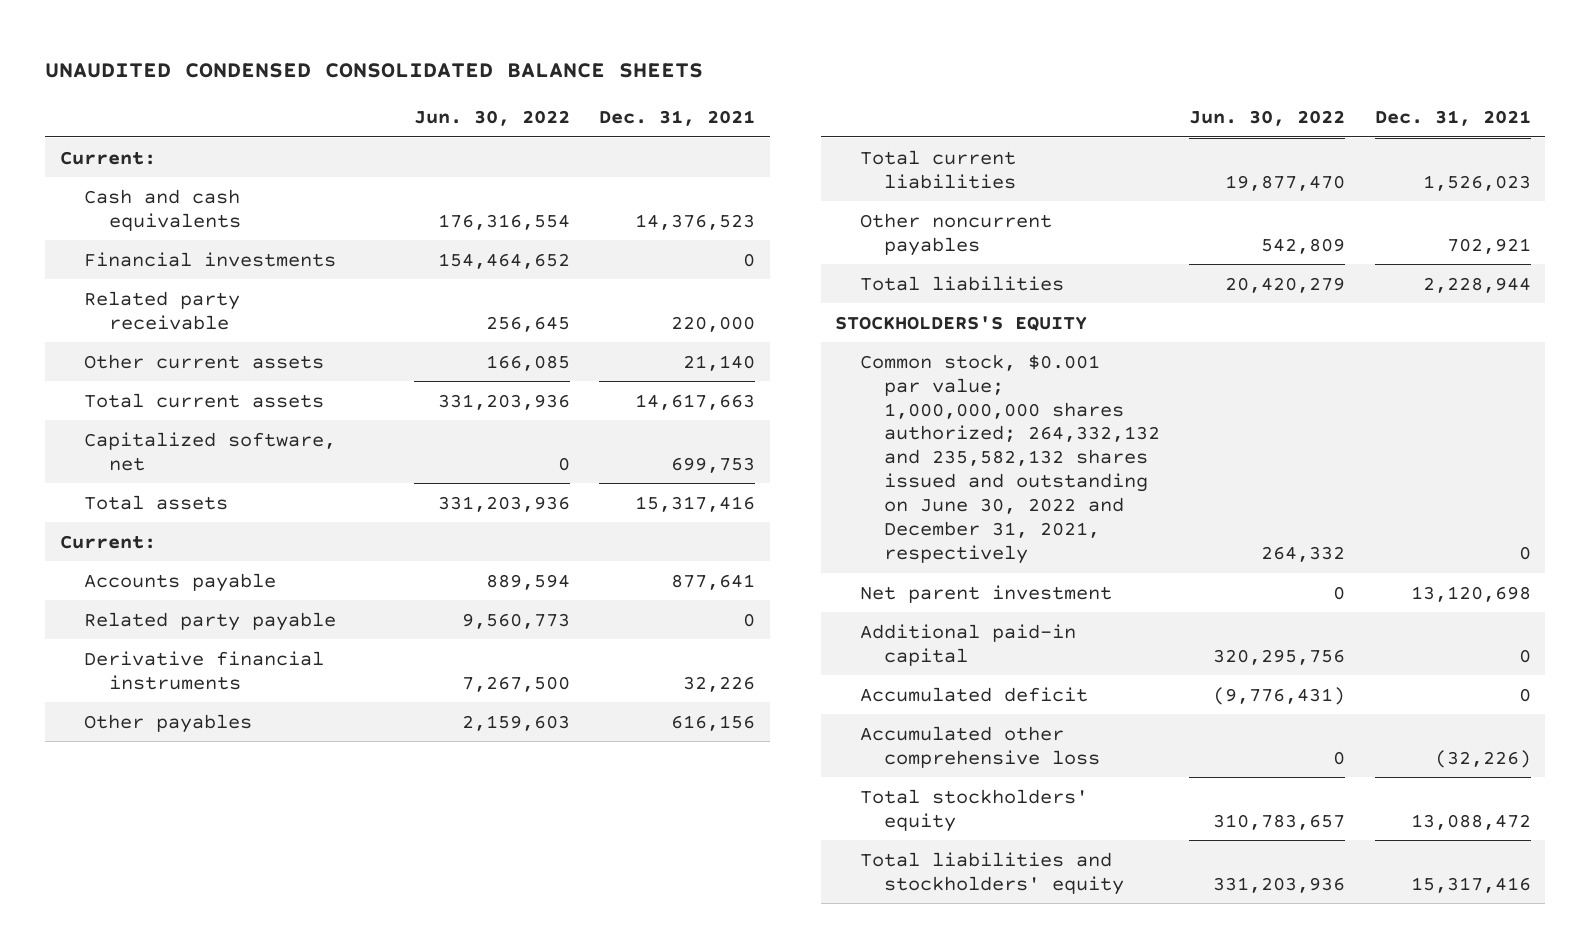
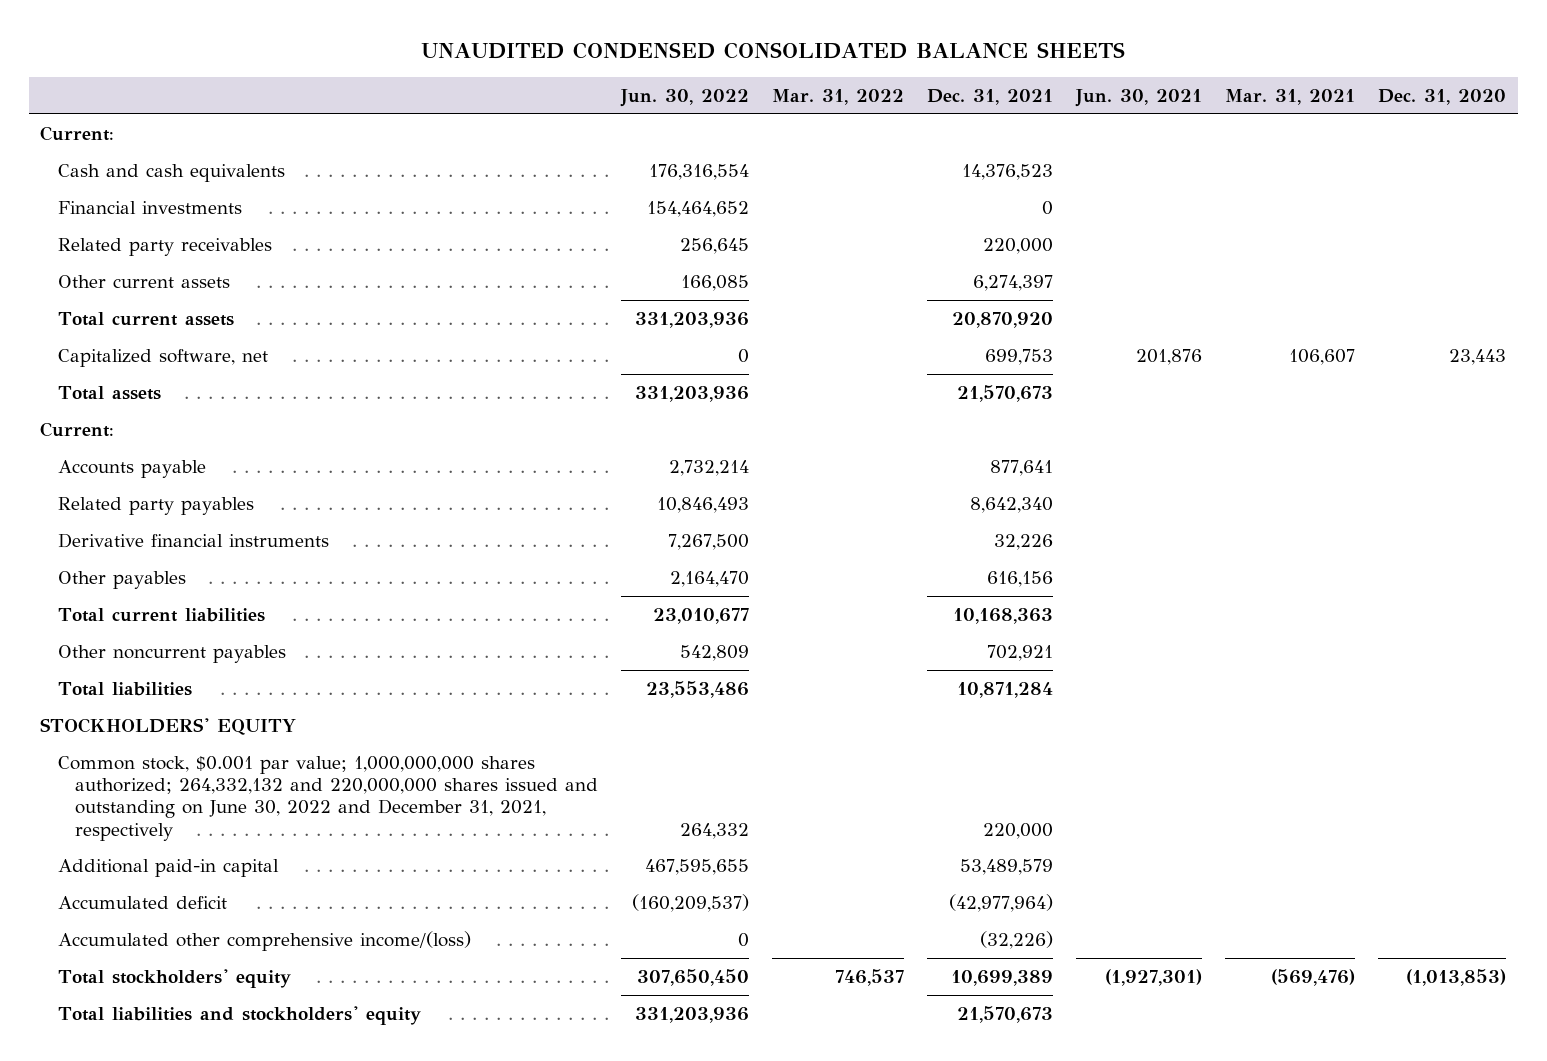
none -> [772,88,905,105] Mar. 31, 2022
none -> [1075,88,1203,107] Jun. 30, 2021
none -> [1225,88,1356,105] Mar. 31, 2021
none -> [1378,88,1507,105] Dec. 31, 2020
[84,290,241,330] Related party receivable -> [57,237,272,256] Related party receivables
[683,354,756,371] 21,140 -> [973,274,1054,291] 6,274,397
[635,393,756,410] 14,617,663 -> [952,311,1054,328] 20,870,920
[635,495,756,512] 15,317,416 -> [957,384,1054,402] 21,570,673
[485,573,570,590] 889,594 -> [669,459,750,476] 2,732,214
[84,611,337,631] Related party payable -> [57,496,254,515] Related party payables
[461,612,570,629] 9,560,773 -> [657,496,750,513] 10,846,493
[743,612,756,627] 0 -> [970,496,1054,513] 8,642,340
[461,714,570,731] 2,159,603 -> [670,570,750,587] 2,164,470
[1225,174,1346,191] 19,877,470 -> [653,607,750,624] 23,010,677
[1422,174,1531,191] 1,526,023 -> [953,607,1054,624] 10,168,363
[859,584,1112,603] Net parent investment -> none
[1225,276,1346,293] 20,420,279 -> [646,680,750,698] 23,553,486
[1422,276,1531,293] 2,228,944 -> [957,681,1054,698] 10,871,284
[835,315,1088,331] STOCKHOLDERS'S EQUITY -> [40,717,297,735] STOCKHOLDERS' EQUITY
[859,353,1161,564] Common stock, $0.001 par value; 1,000,000,000 shares authorized; 264,332,132 and 235,582,132 shares issued and outstanding on June 30, 2022 and December 31, 2021, respectively -> [57,755,598,841] Common stock, $0.001 par value; 1,000,000,000 shares authorized; 264,332,132 and 220,000,000 shares issued and outstanding on June 30, 2022 and December 31, 2021, respectively
[1518,545,1531,560] 0 -> [983,822,1054,839] 220,000
[1213,648,1346,665] 320,295,756 -> [645,858,750,875] 467,595,655
[1518,648,1531,663] 0 -> [960,858,1054,875] 53,489,579
[1213,686,1346,705] (9,776,431) -> [632,893,750,912] (160,209,537)
[1518,687,1531,702] 0 -> [949,893,1054,912] (42,977,964)
[859,725,1101,768] Accumulated other comprehensive loss -> [57,930,471,951] Accumulated other comprehensive income/(loss)
[1213,813,1346,830] 310,783,657 -> [637,968,750,986] 307,650,450
[1410,813,1531,830] 13,088,472 -> [951,969,1054,986] 10,699,389
[1410,876,1531,893] 15,317,416 -> [957,1005,1054,1023] 21,570,673

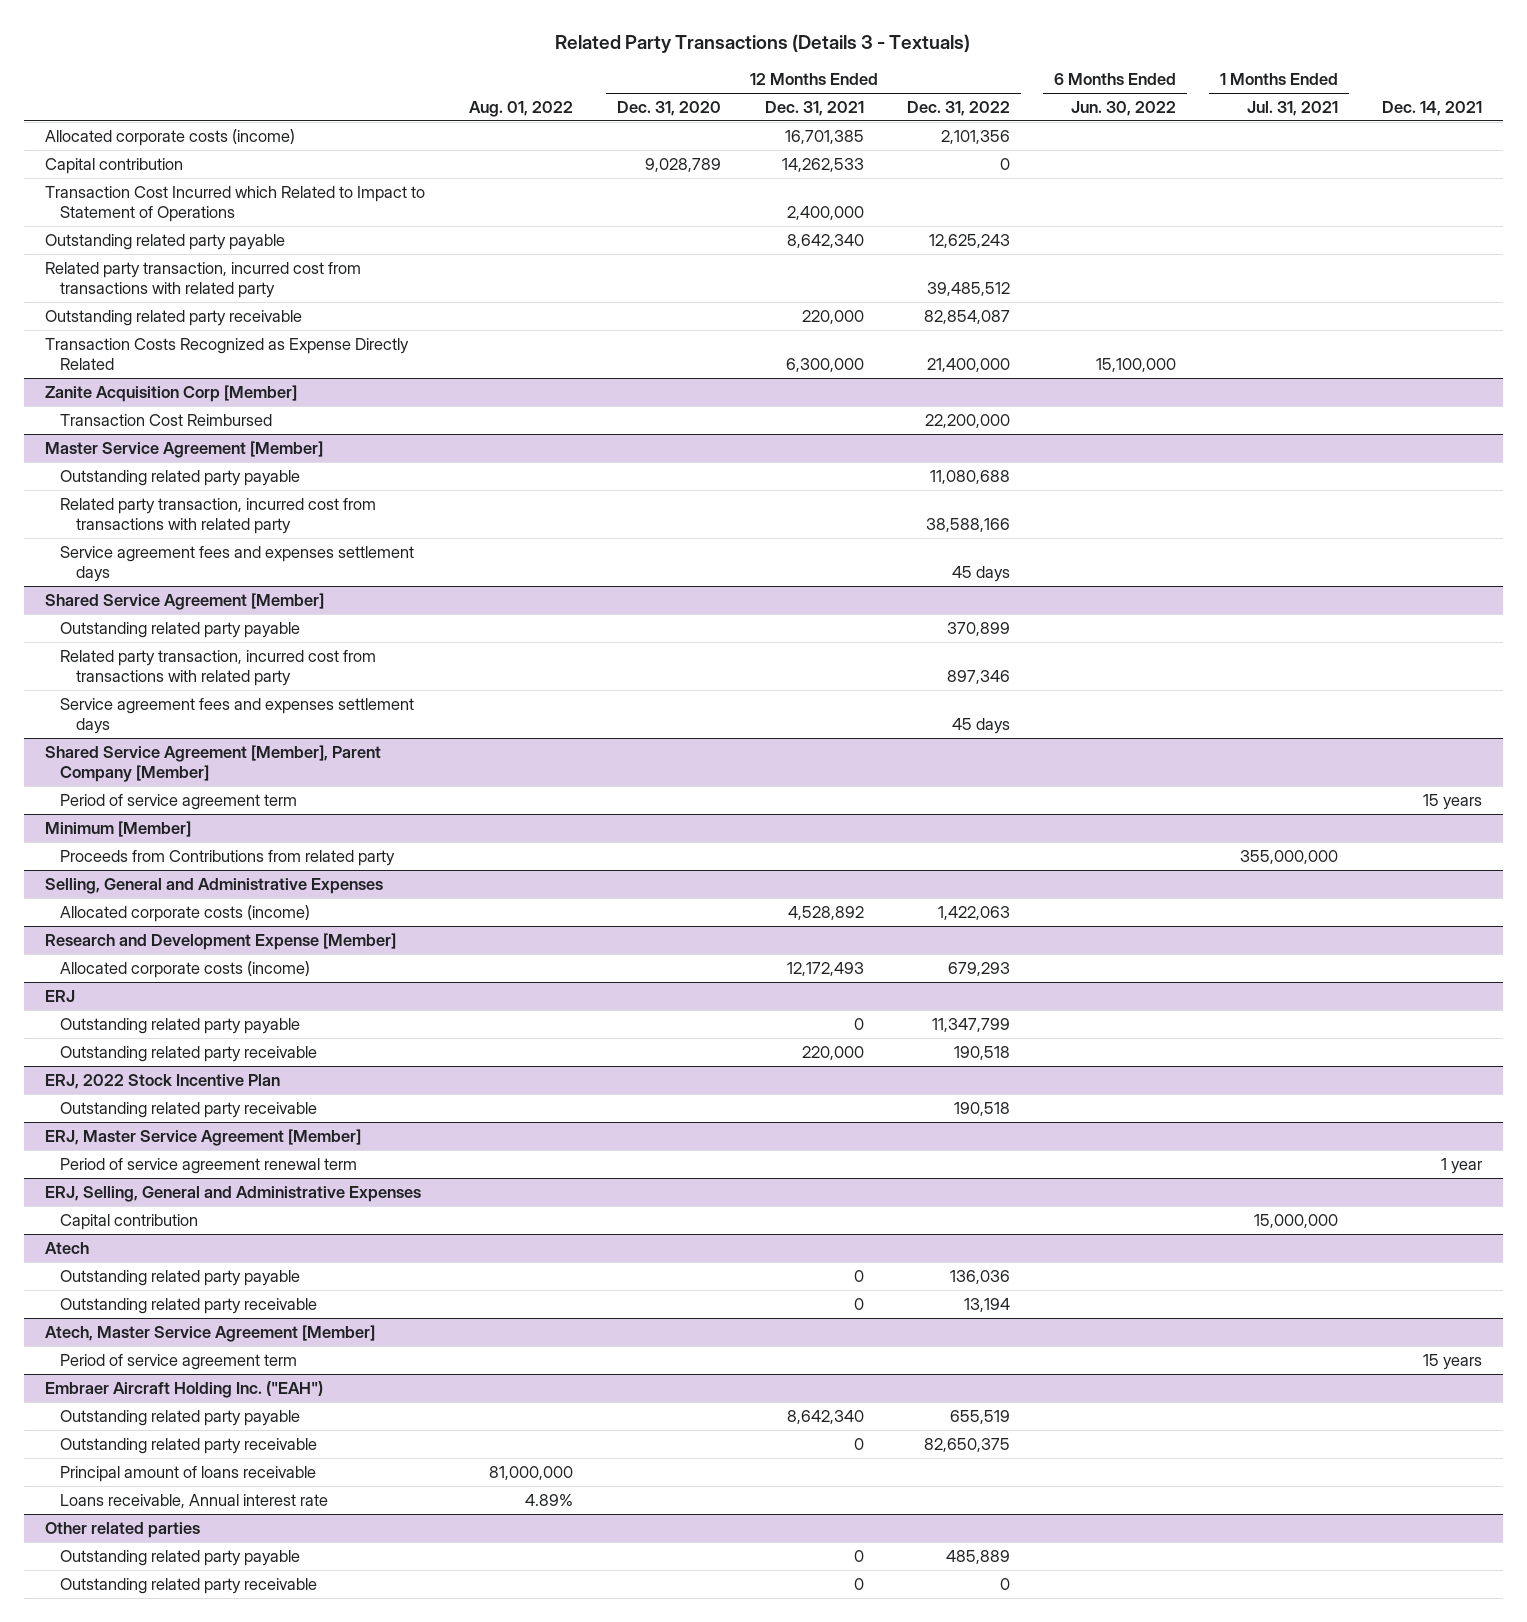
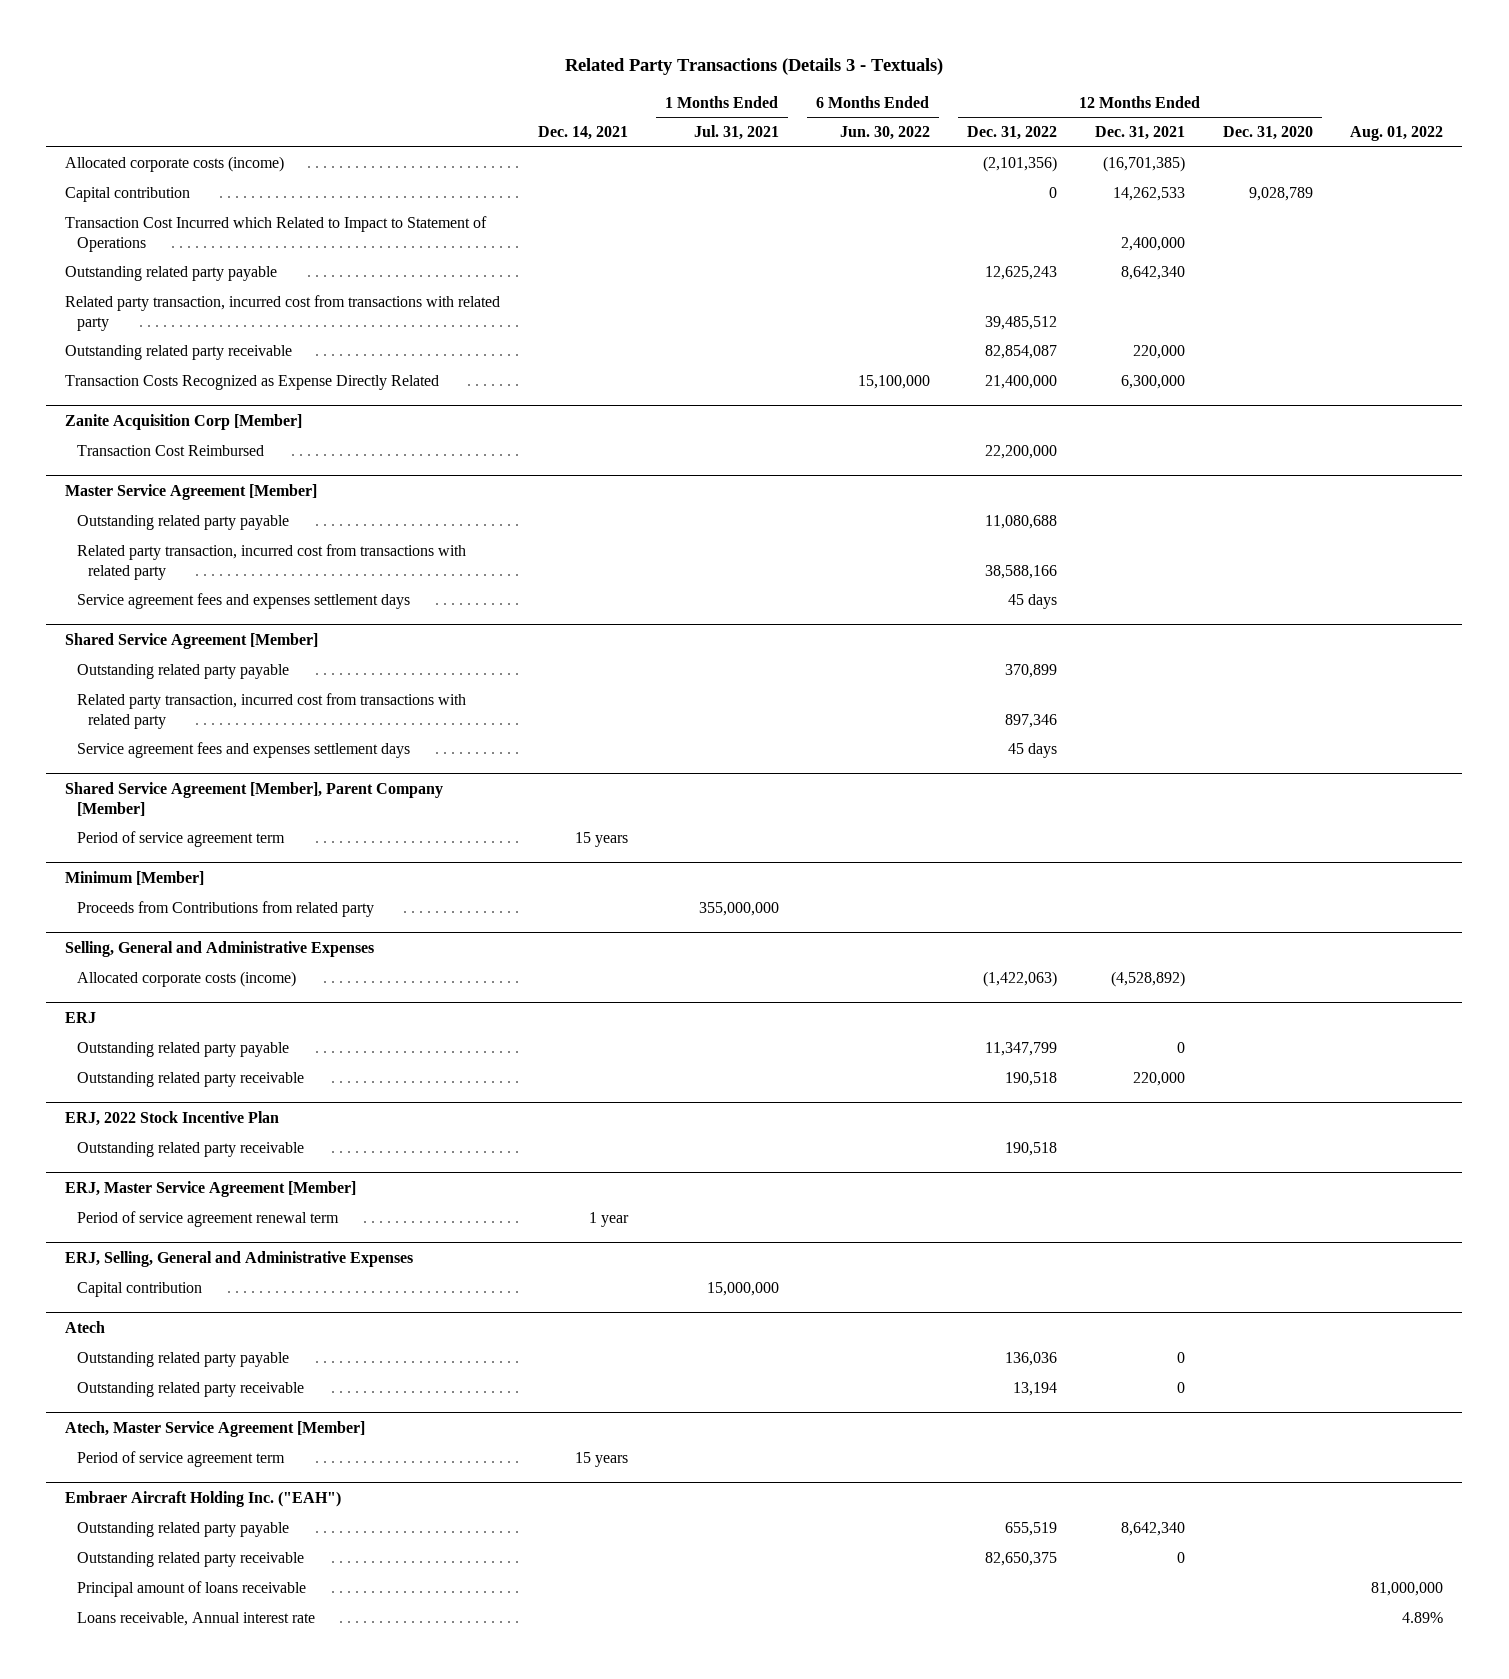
[784,129,864,144] 16,701,385 -> [1102,156,1185,173] (16,701,385)
[941,129,1011,144] 2,101,356 -> [983,156,1058,173] (2,101,356)
[45,932,397,950] Research and Development Expense [Member] -> none
[60,960,311,978] Allocated corporate costs (income) -> none
[787,905,864,920] 4,528,892 -> [1110,971,1185,988] (4,528,892)
[938,905,1011,920] 1,422,063 -> [983,971,1058,988] (1,422,063)
[45,1521,201,1538] Other related parties -> none
[60,1549,301,1566] Outstanding related party payable -> none
[60,1577,318,1594] Outstanding related party receivable -> none

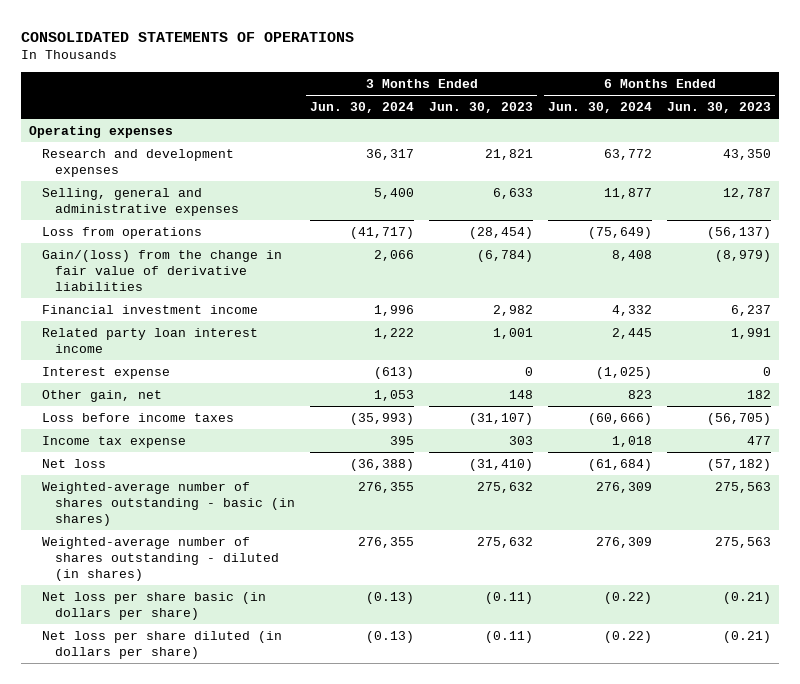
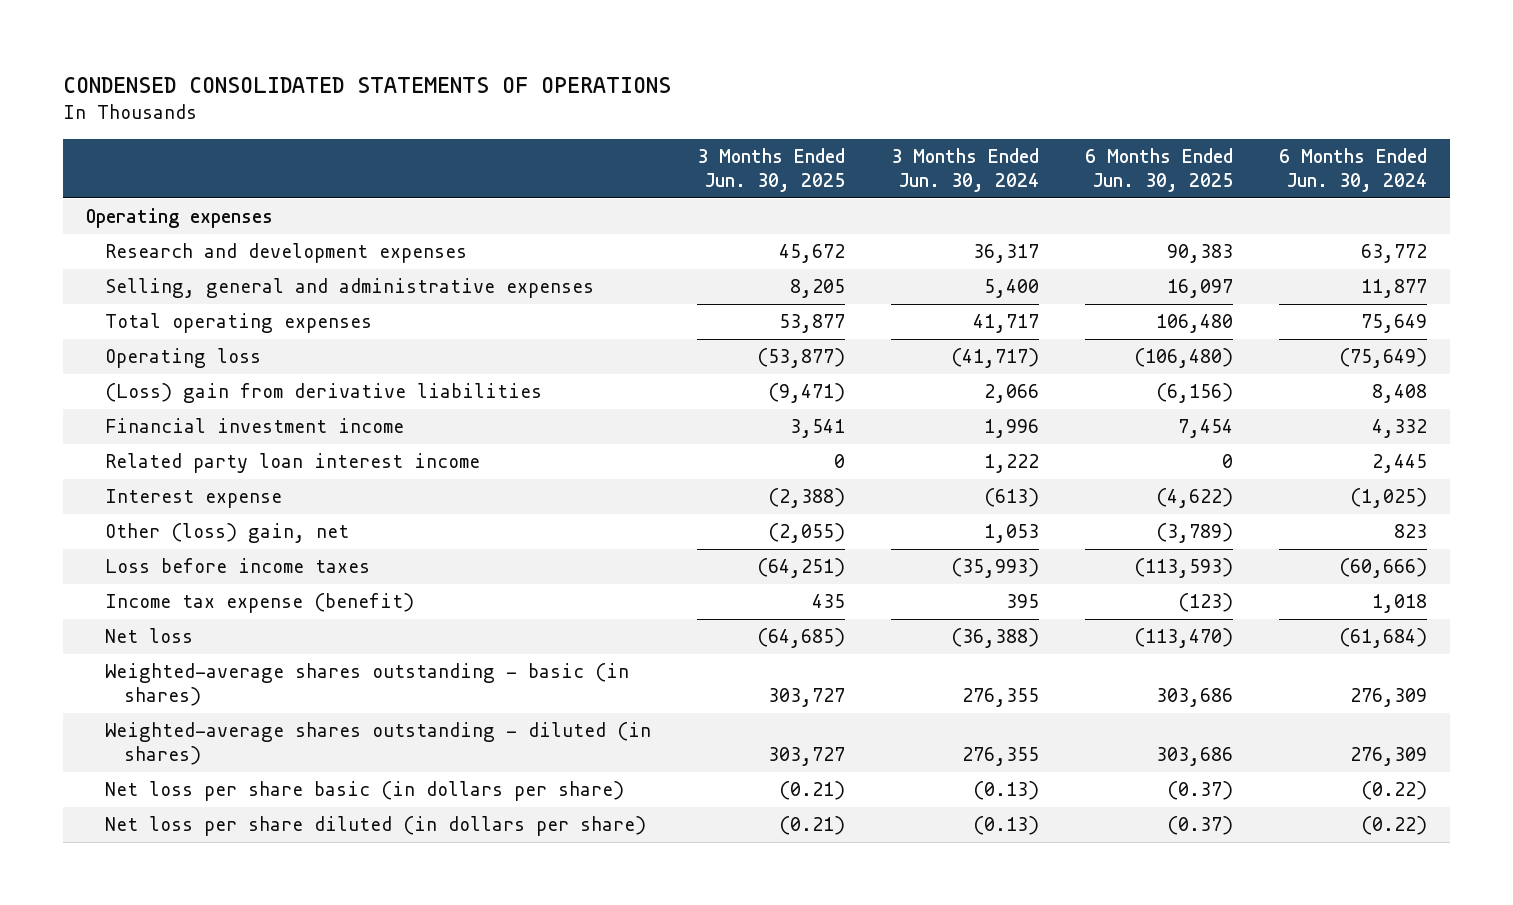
[21,31,355,42] CONSOLIDATED STATEMENTS OF OPERATIONS -> [62,76,671,93] CONDENSED CONSOLIDATED STATEMENTS OF OPERATIONS
[429,101,534,113] Jun. 30, 2023 -> none
[667,101,772,113] Jun. 30, 2023 -> none
none -> [696,148,845,192] 3 Months Ended Jun. 30, 2025
none -> [1085,148,1234,192] 6 Months Ended Jun. 30, 2025
none -> [104,313,372,334] Total operating expenses
[41,226,202,239] Loss from operations -> [104,348,261,369] Operating loss
[41,249,282,291] Gain/(loss) from the change in fair value of derivative liabilities -> [104,383,542,404] (Loss) gain from derivative liabilities
[41,389,162,402] Other gain, net -> [104,523,349,544] Other (loss) gain, net
[41,435,186,448] Income tax expense -> [104,593,414,614] Income tax expense (benefit)
[41,481,295,526] Weighted-average number of shares outstanding - basic (in shares) -> [104,663,629,706] Weighted-average shares outstanding - basic (in shares)
[41,536,279,581] Weighted-average number of shares outstanding - diluted (in shares) -> [104,722,651,765] Weighted-average shares outstanding - diluted (in shares)

